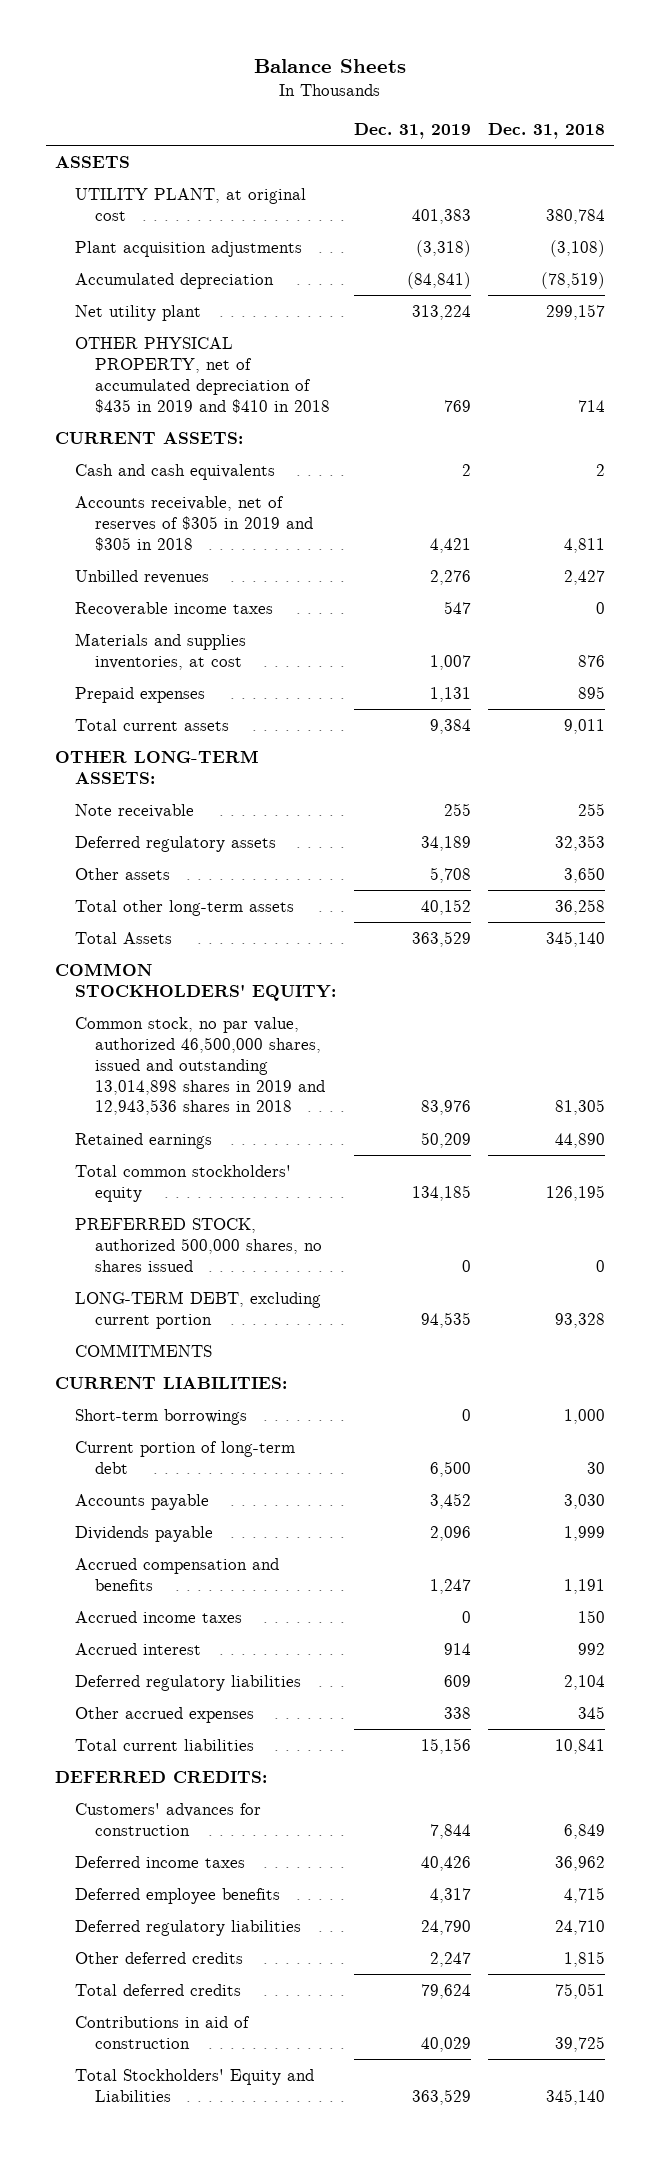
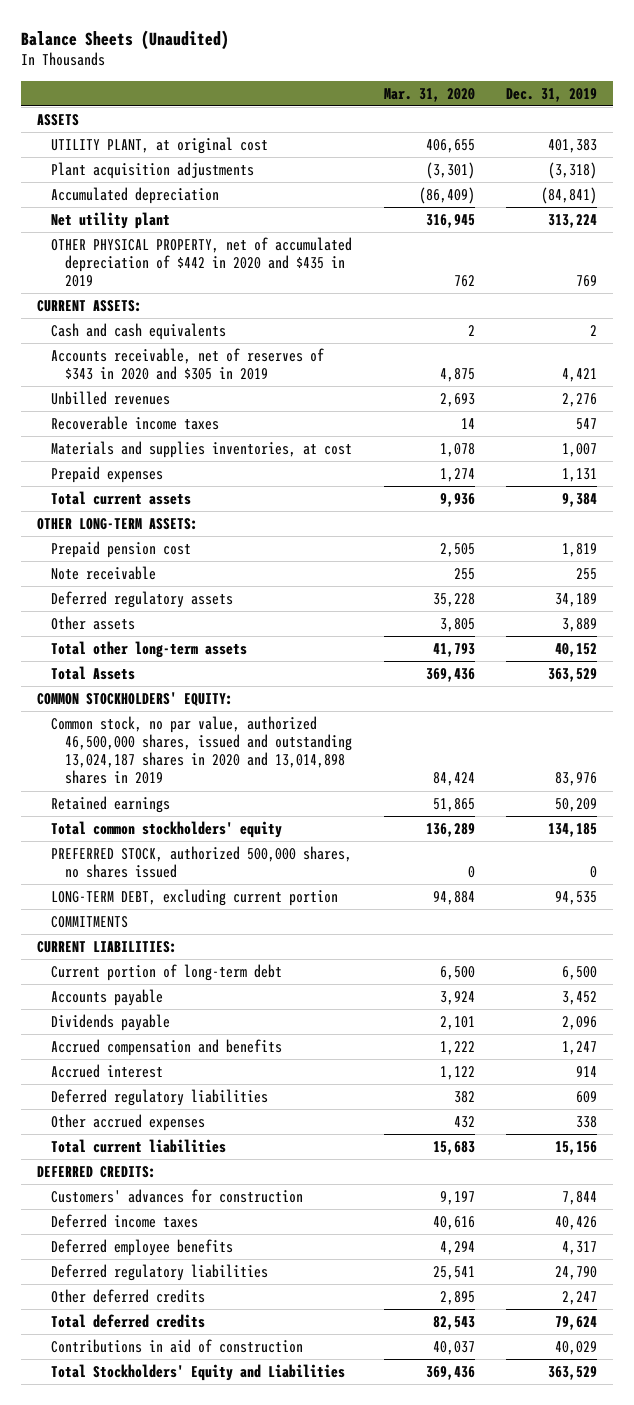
[254,58,407,73] Balance Sheets -> [20,29,229,50] Balance Sheets (Unaudited)
[488,122,606,139] Dec. 31, 2018 -> none
none -> [383,87,475,102] Mar. 31, 2020
[74,336,330,413] OTHER PHYSICAL PROPERTY, net of accumulated depreciation of $435 in 2019 and $410 in 2018 -> [50,236,352,288] OTHER PHYSICAL PROPERTY, net of accumulated depreciation of $442 in 2020 and $435 in 2019
[74,495,313,551] Accounts receivable, net of reserves of $305 in 2019 and $305 in 2018 -> [50,347,324,381] Accounts receivable, net of reserves of $343 in 2020 and $305 in 2019
none -> [50,540,191,558] Prepaid pension cost
[429,866,471,883] 5,708 -> [562,617,598,632] 3,889
[74,1016,325,1116] Common stock, no par value, authorized 46,500,000 shares, issued and outstanding 13,014,898 shares in 2019 and 12,943,536 shares in 2018 -> [50,715,353,785] Common stock, no par value, authorized 46,500,000 shares, issued and outstanding 13,024,187 shares in 2020 and 13,014,898 shares in 2019
[74,1408,247,1425] Short-term borrowings -> none
[74,1610,242,1623] Accrued income taxes -> none

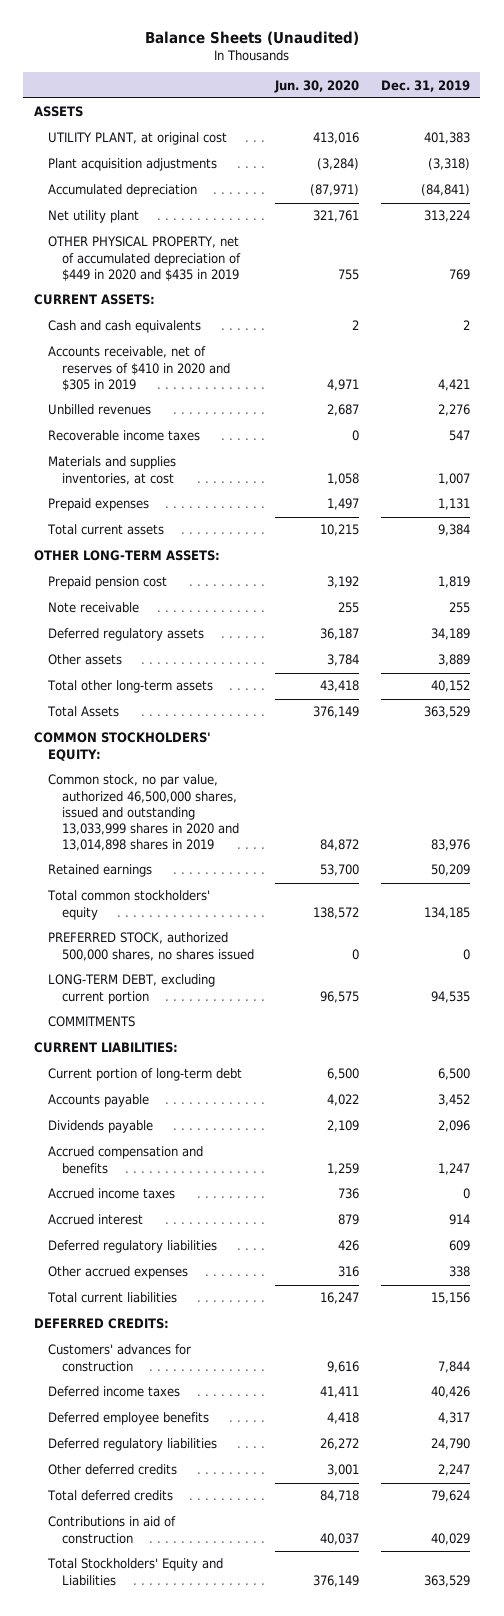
[383,87,475,102] Mar. 31, 2020 -> none
none -> [274,79,360,93] Jun. 30, 2020
[50,236,352,288] OTHER PHYSICAL PROPERTY, net of accumulated depreciation of $442 in 2020 and $435 in 2019 -> [48,236,241,281] OTHER PHYSICAL PROPERTY, net of accumulated depreciation of $449 in 2020 and $435 in 2019
[50,347,324,381] Accounts receivable, net of reserves of $343 in 2020 and $305 in 2019 -> [48,346,230,391] Accounts receivable, net of reserves of $410 in 2020 and $305 in 2019
[50,715,353,785] Common stock, no par value, authorized 46,500,000 shares, issued and outstanding 13,024,187 shares in 2020 and 13,014,898 shares in 2019 -> [48,774,239,852] Common stock, no par value, authorized 46,500,000 shares, issued and outstanding 13,033,999 shares in 2020 and 13,014,898 shares in 2019
none -> [48,1188,176,1200] Accrued income taxes

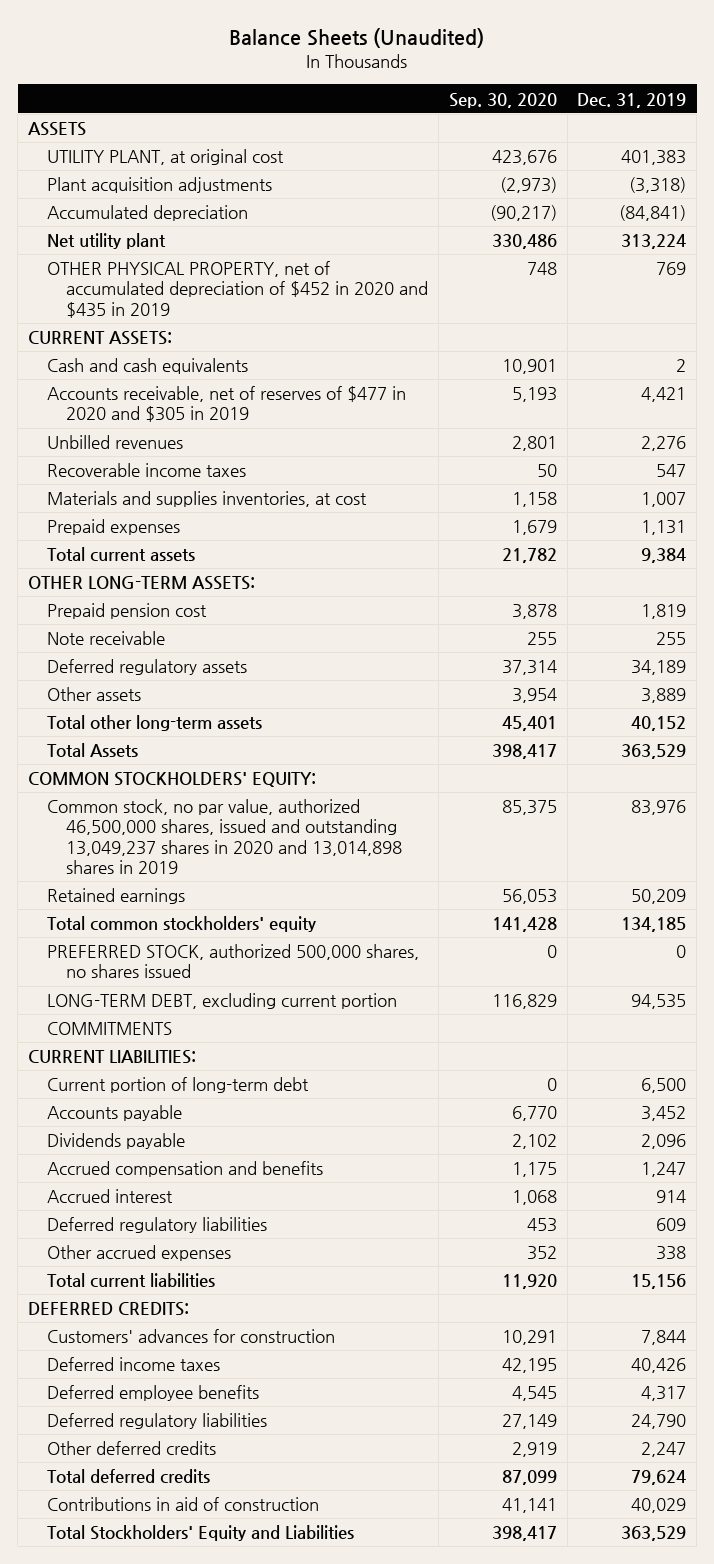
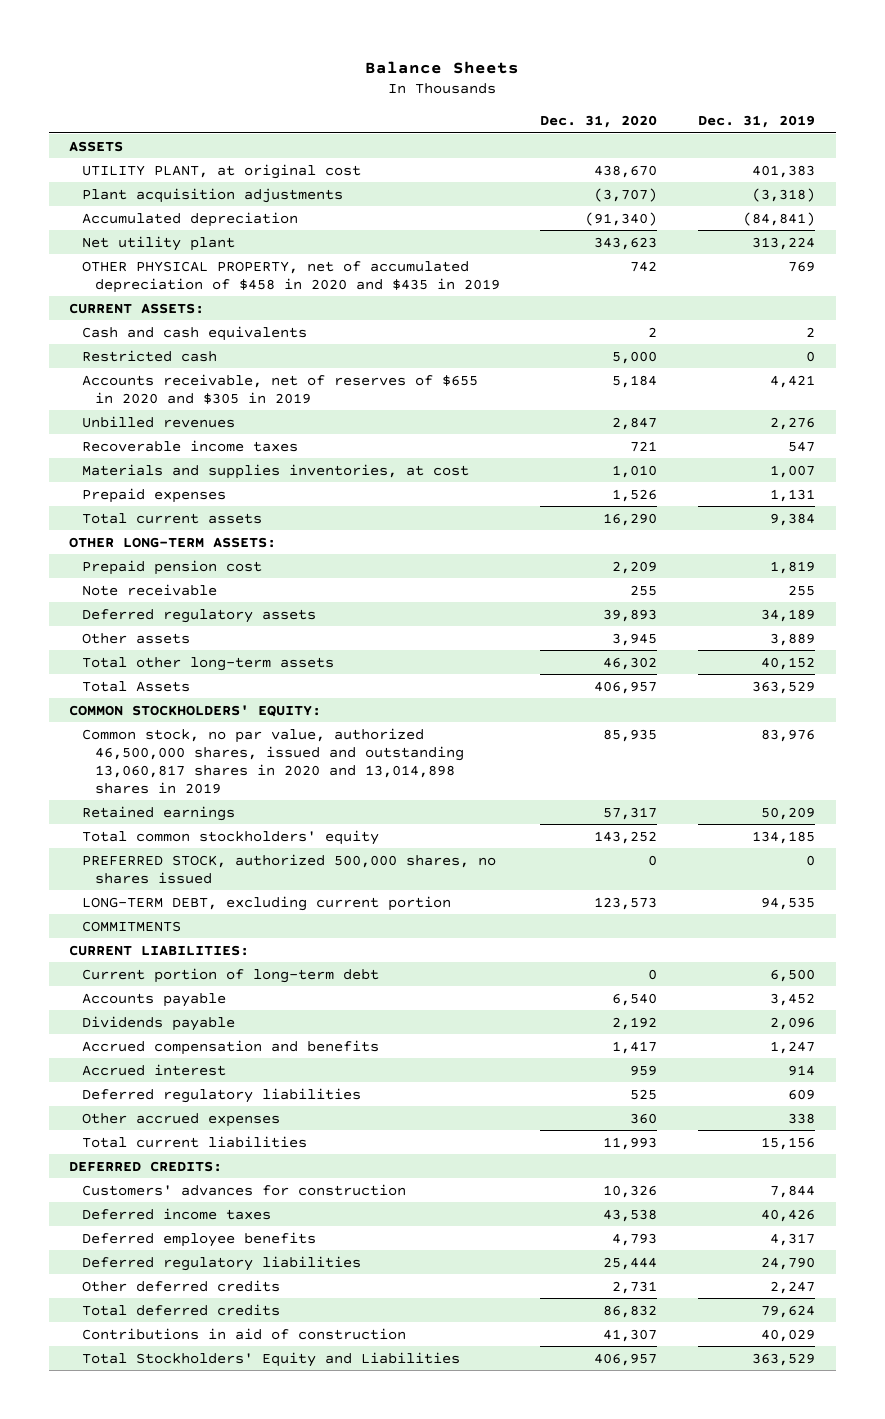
[229,28,485,49] Balance Sheets (Unaudited) -> [365,60,520,74] Balance Sheets
[448,92,557,108] Sep. 30, 2020 -> none
none -> [540,115,658,129] Dec. 31, 2020
[47,261,429,318] OTHER PHYSICAL PROPERTY, net of accumulated depreciation of $452 in 2020 and $435 in 2019 -> [82,260,500,293] OTHER PHYSICAL PROPERTY, net of accumulated depreciation of $458 in 2020 and $435 in 2019
none -> [82,349,218,362] Restricted cash
[47,386,407,423] Accounts receivable, net of reserves of $477 in 2020 and $305 in 2019 -> [82,373,479,404] Accounts receivable, net of reserves of $655 in 2020 and $305 in 2019
[47,799,403,874] Common stock, no par value, authorized 46,500,000 shares, issued and outstanding 13,049,237 shares in 2020 and 13,014,898 shares in 2019 -> [82,727,464,794] Common stock, no par value, authorized 46,500,000 shares, issued and outstanding 13,060,817 shares in 2020 and 13,014,898 shares in 2019

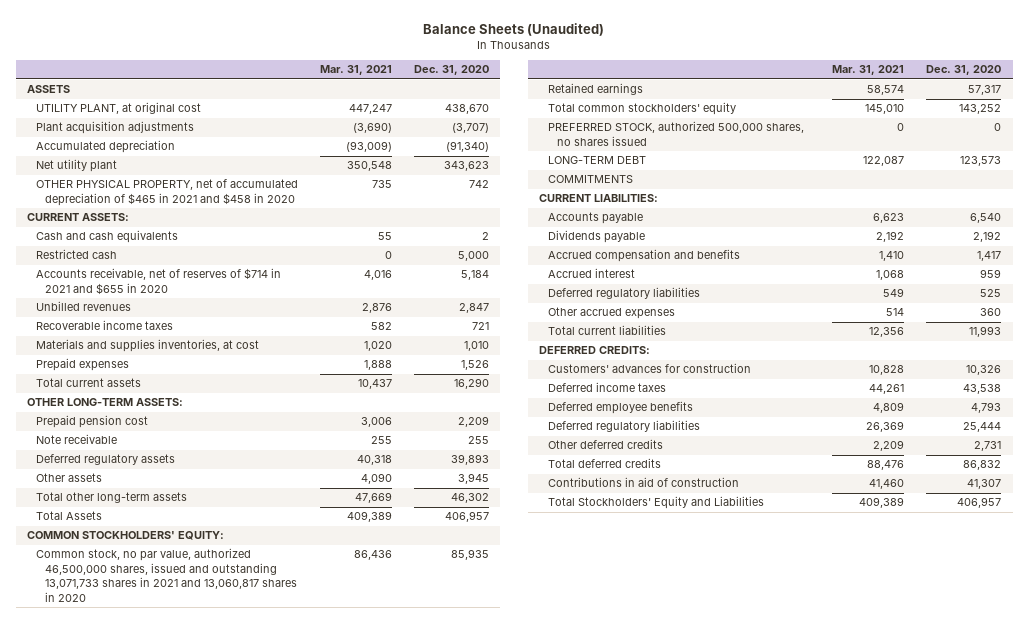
[365,60,520,74] Balance Sheets -> [423,22,605,36] Balance Sheets (Unaudited)
[698,115,816,129] Dec. 31, 2019 -> none
none -> [320,65,393,76] Mar. 31, 2021
[82,260,500,293] OTHER PHYSICAL PROPERTY, net of accumulated depreciation of $458 in 2020 and $435 in 2019 -> [36,179,299,206] OTHER PHYSICAL PROPERTY, net of accumulated depreciation of $465 in 2021 and $458 in 2020
[82,373,479,404] Accounts receivable, net of reserves of $655 in 2020 and $305 in 2019 -> [36,268,282,295] Accounts receivable, net of reserves of $714 in 2021 and $655 in 2020
[82,727,464,794] Common stock, no par value, authorized 46,500,000 shares, issued and outstanding 13,060,817 shares in 2020 and 13,014,898 shares in 2019 -> [36,548,298,602] Common stock, no par value, authorized 46,500,000 shares, issued and outstanding 13,071,733 shares in 2021 and 13,060,817 shares in 2020
[82,895,452,911] LONG-TERM DEBT, excluding current portion -> [548,156,647,165] LONG-TERM DEBT
[82,967,380,983] Current portion of long-term debt -> none

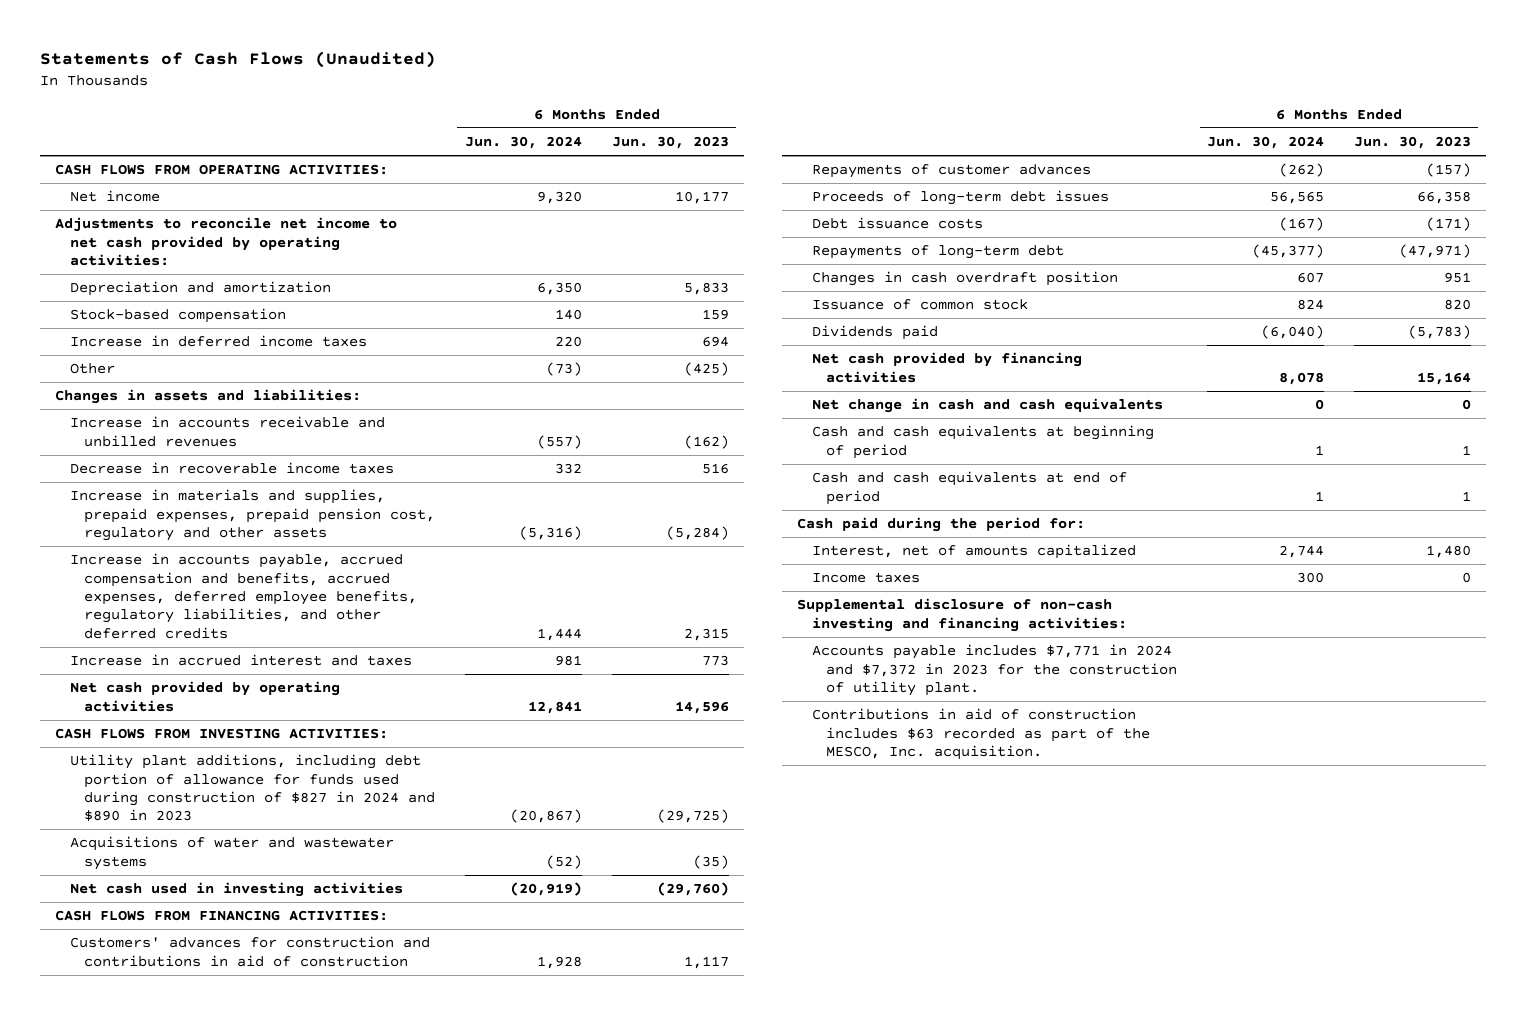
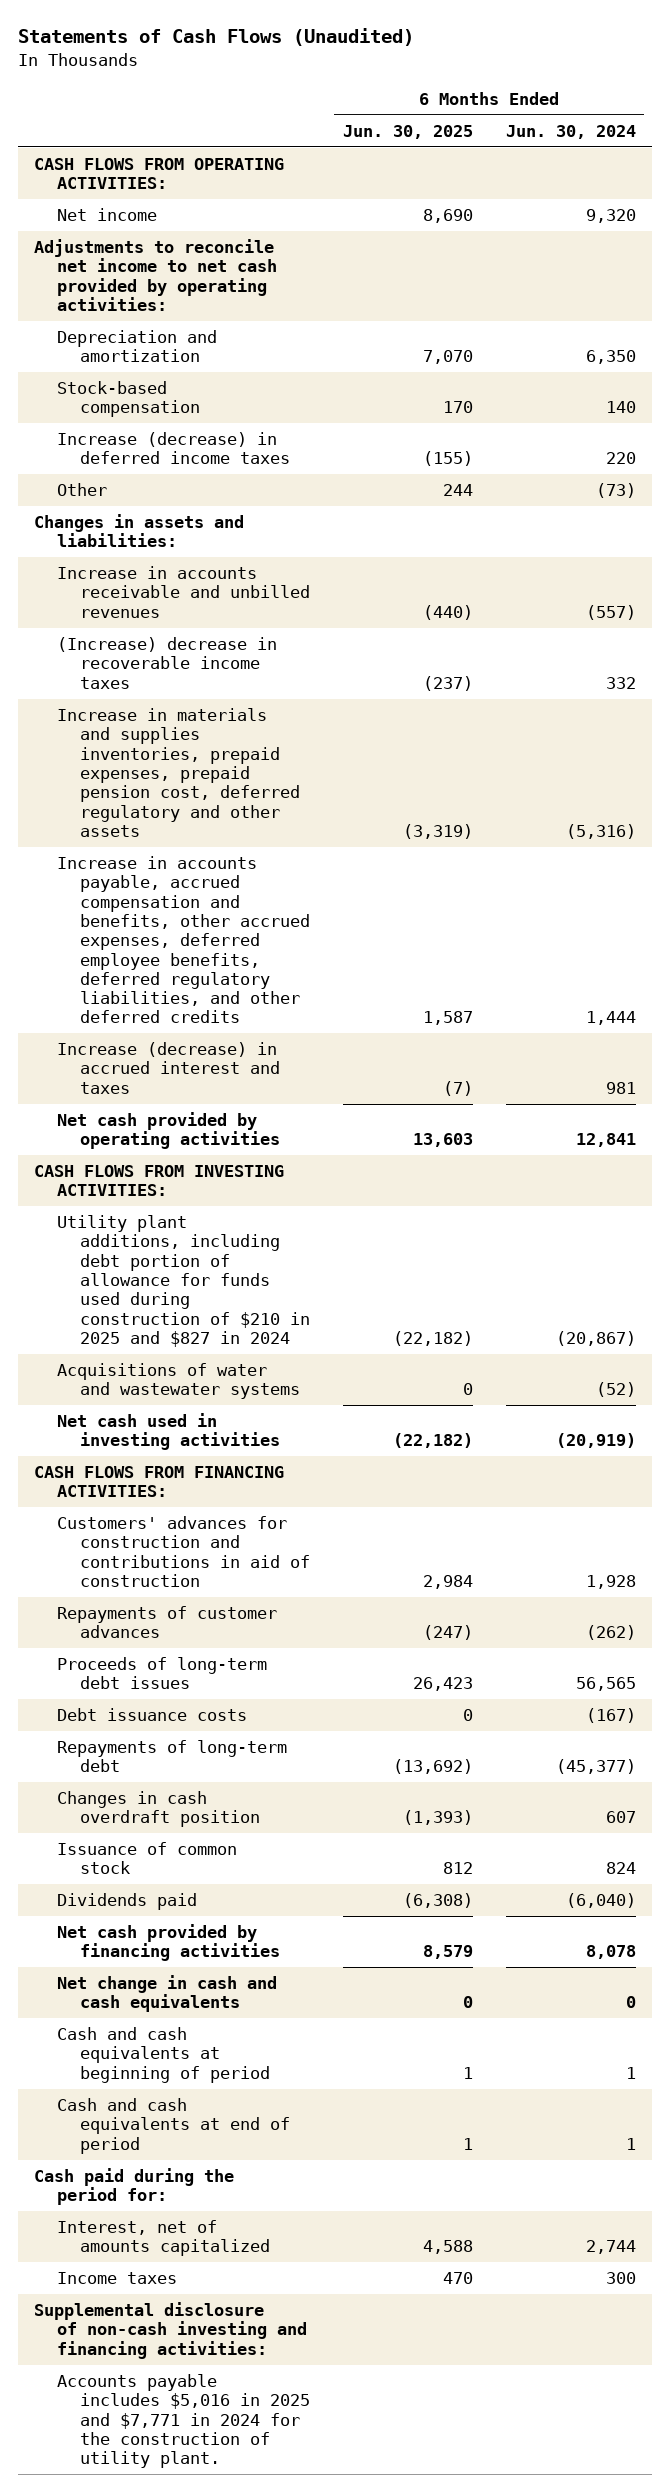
[611,135,729,149] Jun. 30, 2023 -> none
none -> [342,124,473,139] Jun. 30, 2025
[69,335,367,348] Increase in deferred income taxes -> [56,432,290,465] Increase (decrease) in deferred income taxes
[69,462,394,475] Decrease in recoverable income taxes -> [56,637,277,689] (Increase) decrease in recoverable income taxes
[69,489,436,541] Increase in materials and supplies, prepaid expenses, prepaid pension cost, regulatory and other assets -> [56,708,300,837] Increase in materials and supplies inventories, prepaid expenses, prepaid pension cost, deferred regulatory and other assets
[69,553,418,639] Increase in accounts payable, accrued compensation and benefits, accrued expenses, deferred employee benefits, regulatory liabilities, and other deferred credits -> [56,856,310,1024] Increase in accounts payable, accrued compensation and benefits, other accrued expenses, deferred employee benefits, deferred regulatory liabilities, and other deferred credits
[69,654,412,667] Increase in accrued interest and taxes -> [56,1042,280,1094] Increase (decrease) in accrued interest and taxes
[69,754,436,822] Utility plant additions, including debt portion of allowance for funds used during construction of $827 in 2024 and $890 in 2023 -> [56,1215,310,1347] Utility plant additions, including debt portion of allowance for funds used during construction of $210 in 2025 and $827 in 2024
[811,708,1151,760] Contributions in aid of construction includes $63 recorded as part of the MESCO, Inc. acquisition. -> none
[811,644,1178,696] Accounts payable includes $7,771 in 2024 and $7,372 in 2023 for the construction of utility plant. -> [56,2374,310,2469] Accounts payable includes $5,016 in 2025 and $7,771 in 2024 for the construction of utility plant.

